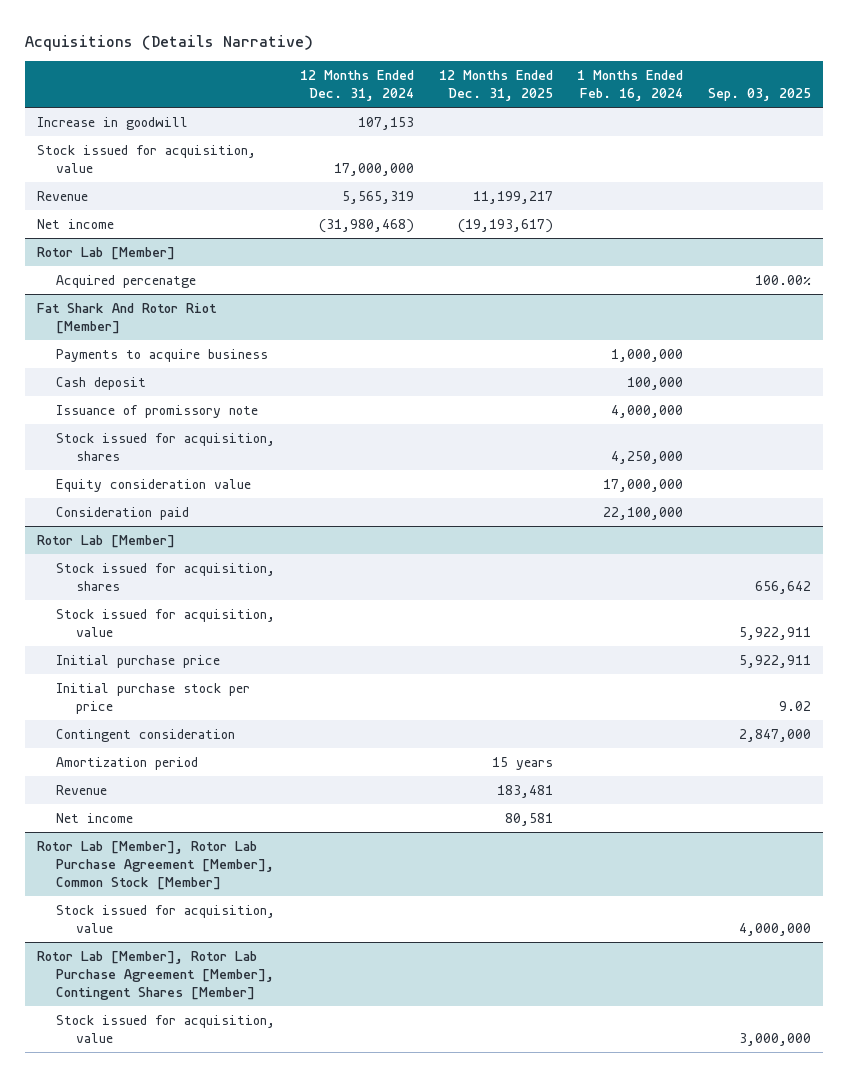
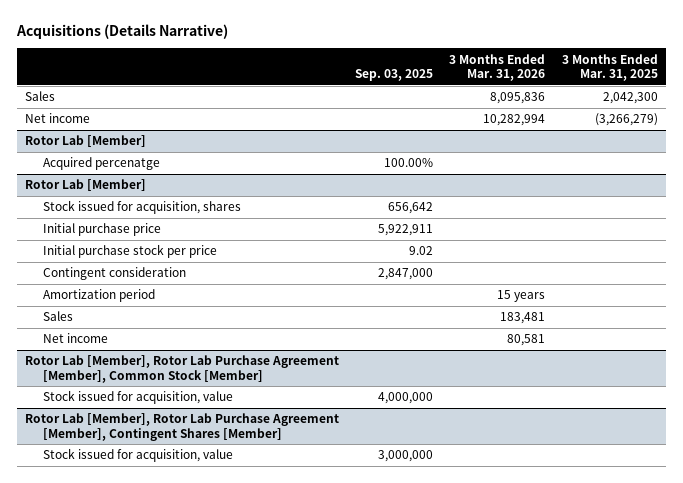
[300,69,415,101] 12 Months Ended Dec. 31, 2024 -> none
[438,69,553,101] 12 Months Ended Dec. 31, 2025 -> none
[577,69,684,101] 1 Months Ended Feb. 16, 2024 -> none
none -> [449,53,546,81] 3 Months Ended Mar. 31, 2026
none -> [561,53,658,81] 3 Months Ended Mar. 31, 2025
[37,117,189,131] Increase in goodwill -> none
[37,145,257,173] Stock issued for acquisition, value -> none
[37,191,89,202] Revenue -> [25,91,56,102] Sales
[37,303,218,334] Fat Shark And Rotor Riot [Member] -> none
[56,349,269,363] Payments to acquire business -> none
[56,377,147,391] Cash deposit -> none
[56,405,259,419] Issuance of promissory note -> none
[56,433,276,461] Stock issued for acquisition, shares -> none
[56,479,252,493] Equity consideration value -> none
[56,507,190,521] Consideration paid -> none
[56,609,276,637] Stock issued for acquisition, value -> none
[56,785,108,796] Revenue -> [42,311,73,322] Sales

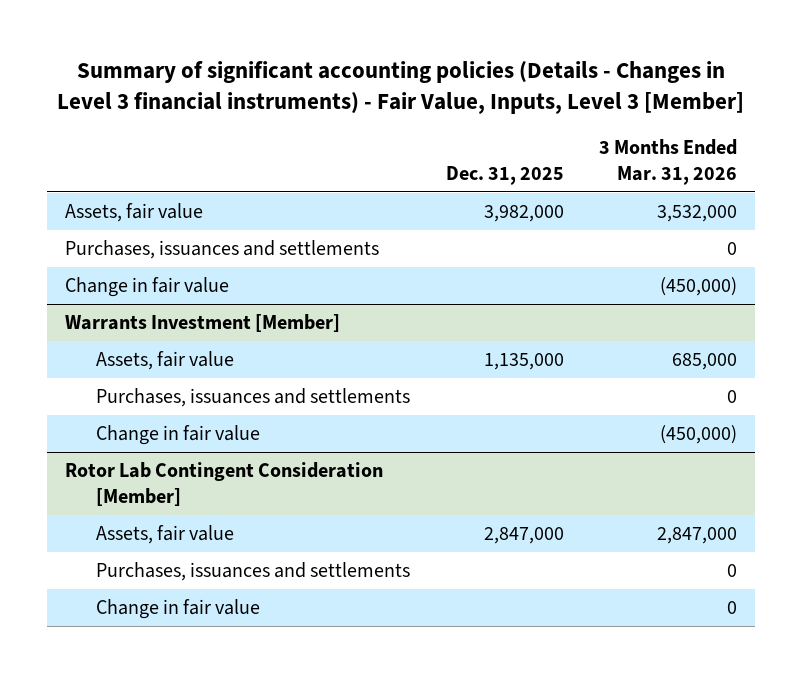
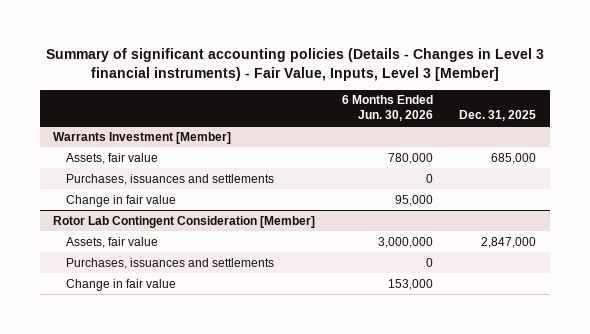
[599,138,738,185] 3 Months Ended Mar. 31, 2026 -> none
none -> [341,95,433,121] 6 Months Ended Jun. 30, 2026
[64,203,203,223] Assets, fair value -> none
[64,240,379,260] Purchases, issuances and settlements -> none
[64,277,229,298] Change in fair value -> none
[483,353,564,371] 1,135,000 -> [491,152,537,164] 685,000

